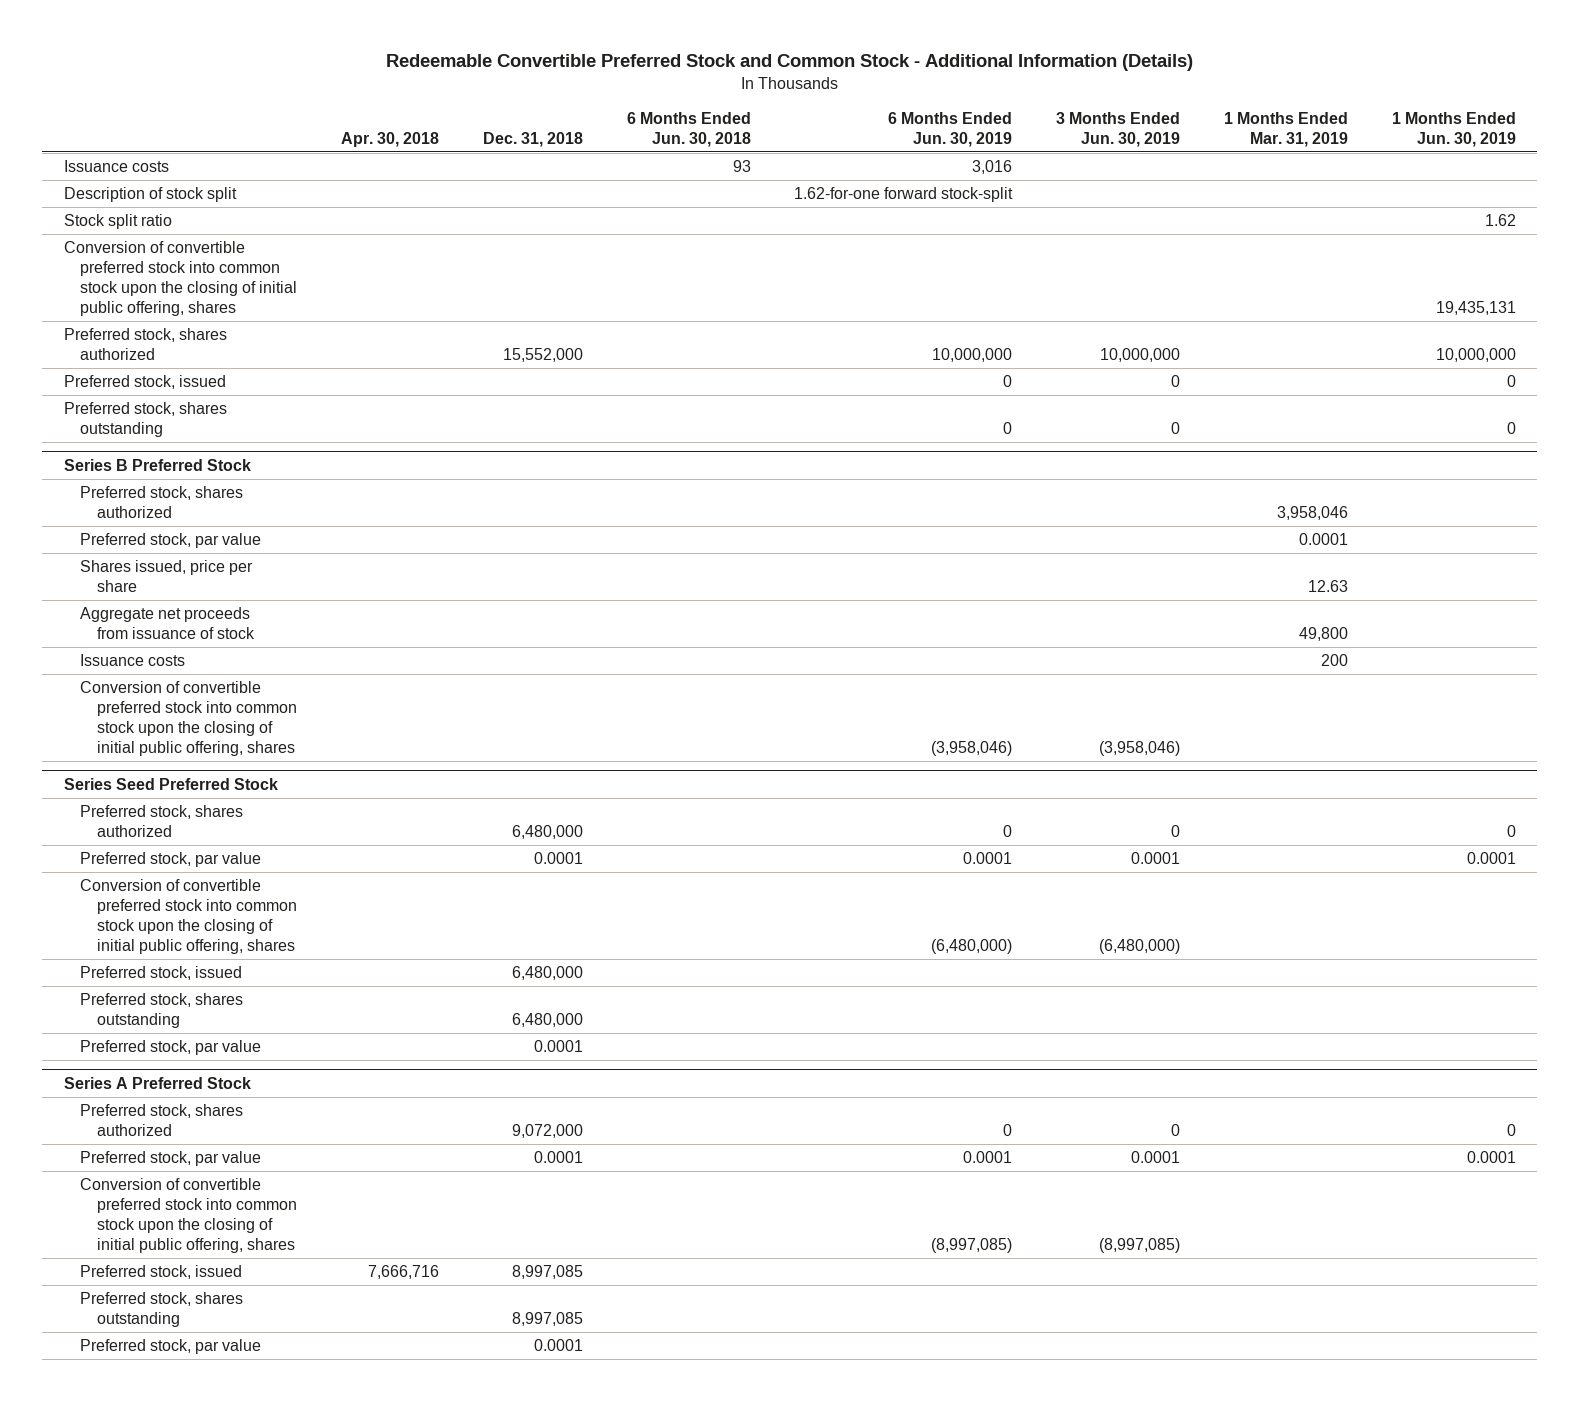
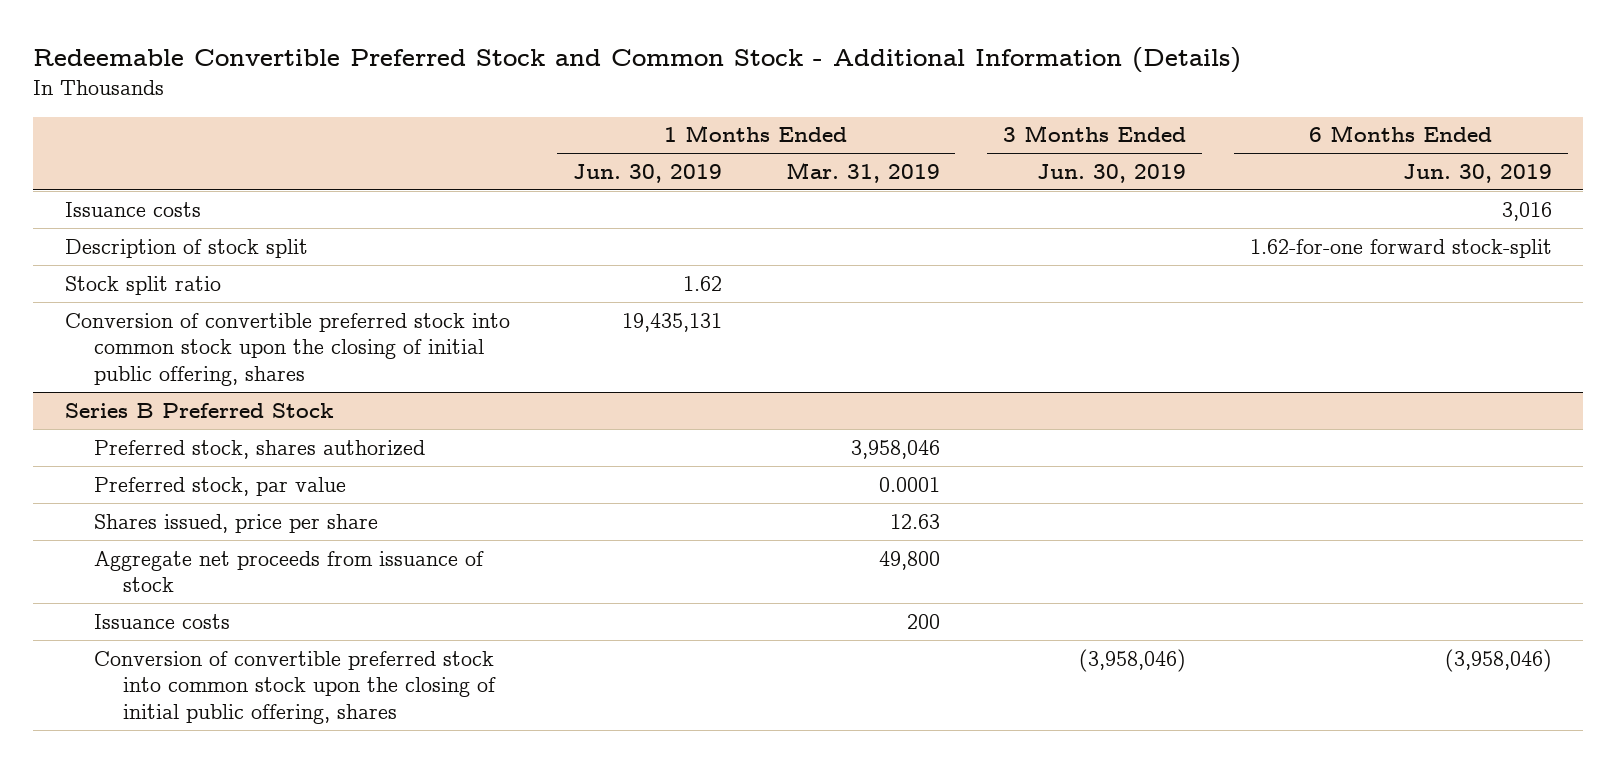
[341,131,440,147] Apr. 30, 2018 -> none
[482,131,583,147] Dec. 31, 2018 -> none
[626,111,751,147] 6 Months Ended Jun. 30, 2018 -> none
[64,328,228,360] Preferred stock, shares authorized -> none
[64,375,227,390] Preferred stock, issued -> none
[64,402,228,437] Preferred stock, shares outstanding -> none
[64,778,279,791] Series Seed Preferred Stock -> none
[80,805,244,837] Preferred stock, shares authorized -> none
[80,852,262,868] Preferred stock, par value -> none
[80,879,297,954] Conversion of convertible preferred stock into common stock upon the closing of initial public offering, shares -> none
[80,966,243,981] Preferred stock, issued -> none
[80,993,244,1028] Preferred stock, shares outstanding -> none
[80,1040,262,1056] Preferred stock, par value -> none
[64,1077,252,1090] Series A Preferred Stock -> none
[80,1104,244,1136] Preferred stock, shares authorized -> none
[80,1151,262,1167] Preferred stock, par value -> none
[80,1178,297,1253] Conversion of convertible preferred stock into common stock upon the closing of initial public offering, shares -> none
[80,1265,243,1280] Preferred stock, issued -> none
[80,1292,244,1327] Preferred stock, shares outstanding -> none
[80,1339,262,1355] Preferred stock, par value -> none

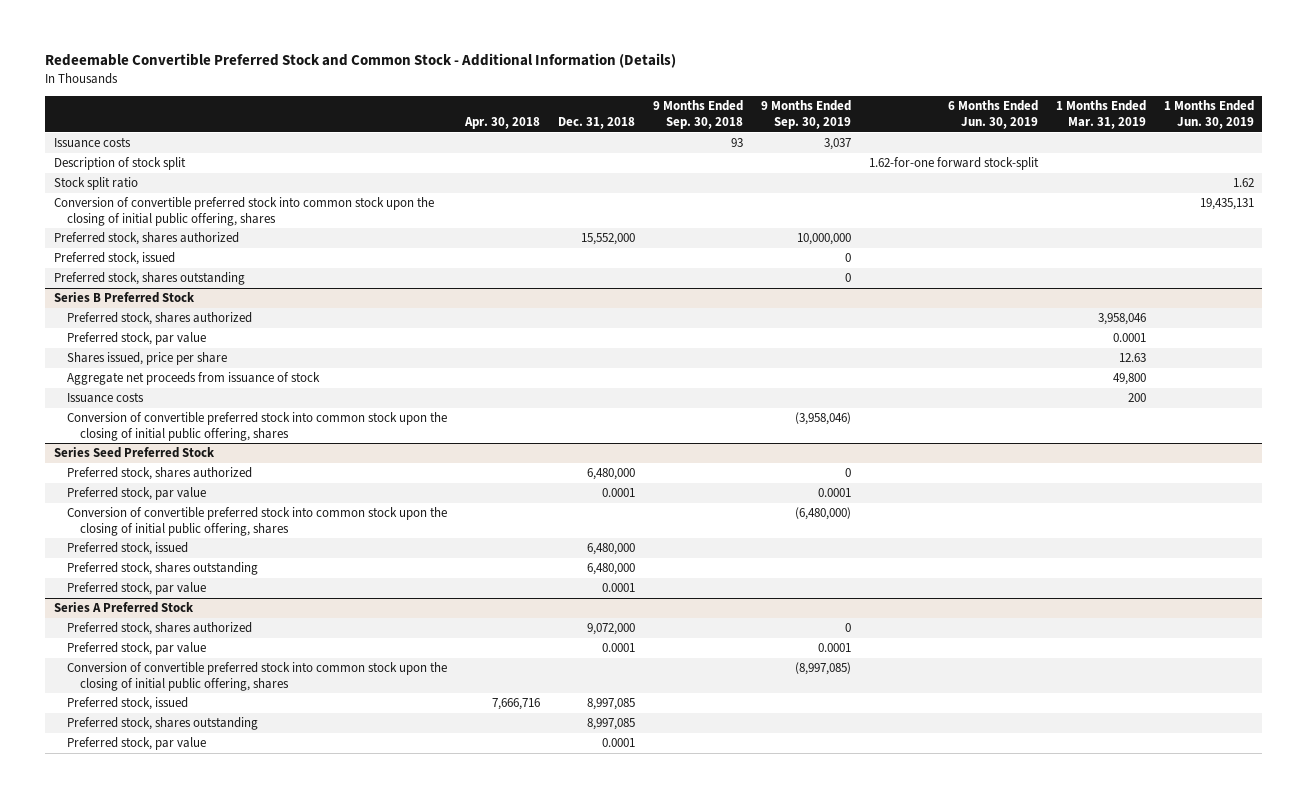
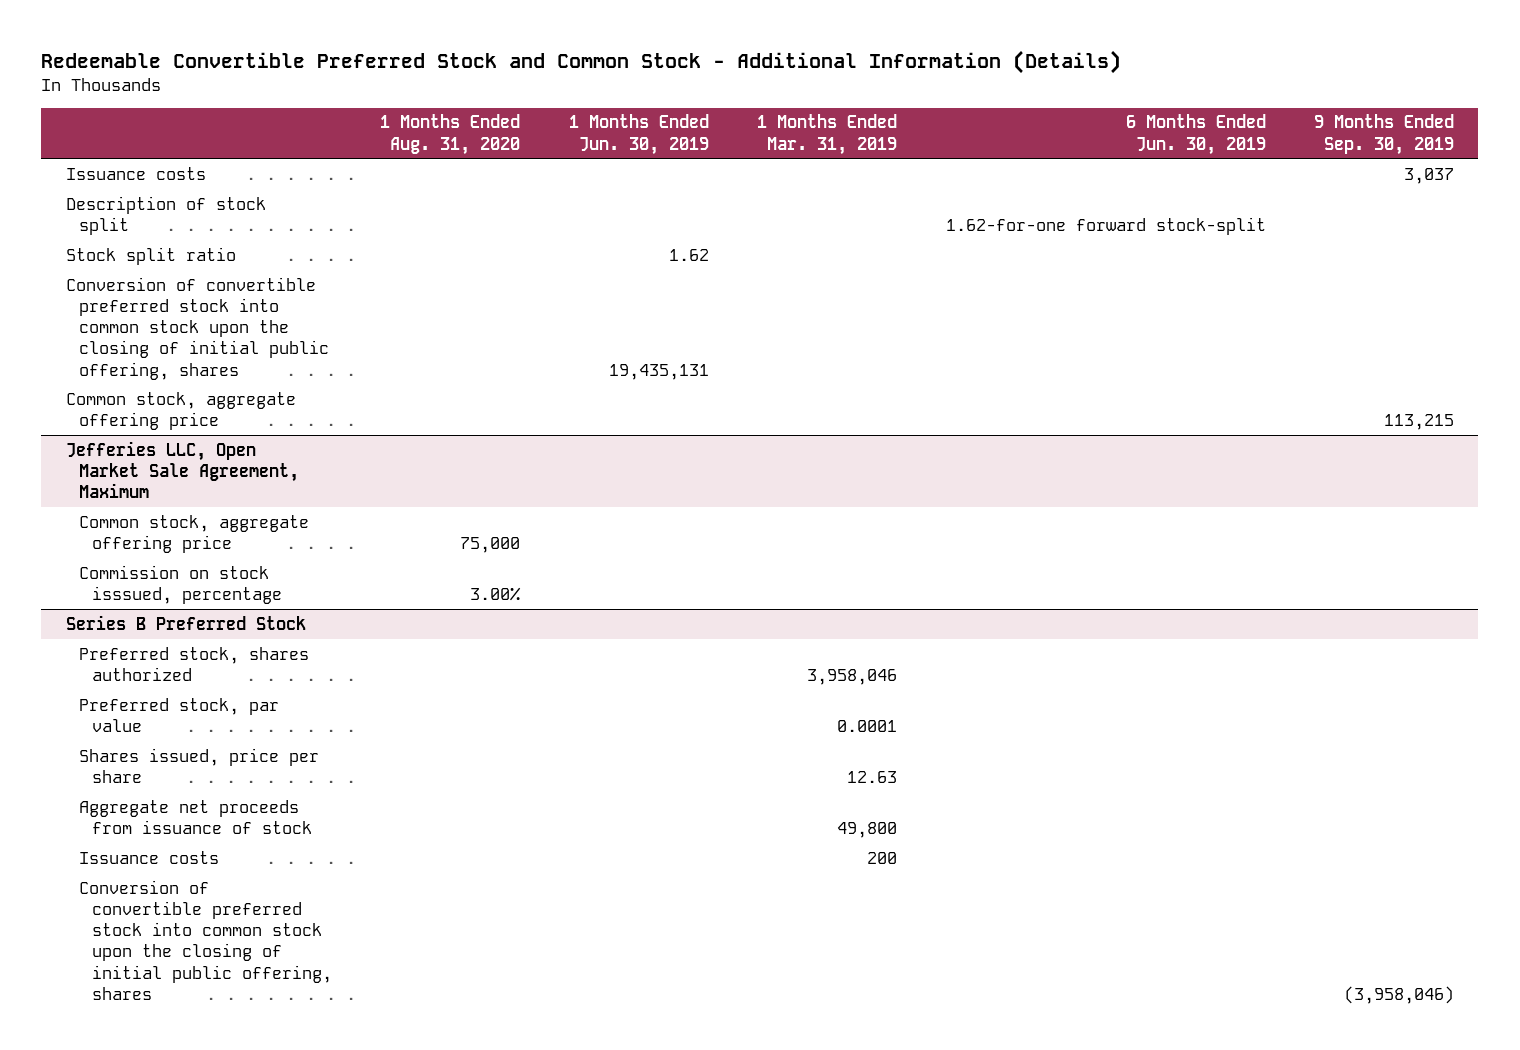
[463,117,540,130] Apr. 30, 2018 -> none
[557,117,635,130] Dec. 31, 2018 -> none
[652,100,743,130] 9 Months Ended Sep. 30, 2018 -> none
none -> [380,114,521,155] 1 Months Ended Aug. 31, 2020
[54,232,240,246] Preferred stock, shares authorized -> none
[54,252,176,266] Preferred stock, issued -> none
[54,272,246,286] Preferred stock, shares outstanding -> none
none -> [65,391,296,430] Common stock, aggregate offering price
none -> [65,440,299,499] Jefferies LLC, Open Market Sale Agreement, Maximum
none -> [78,514,309,553] Common stock, aggregate offering price
none -> [78,564,282,604] Commission on stock isssued, percentage
[54,447,216,459] Series Seed Preferred Stock -> none
[66,467,252,481] Preferred stock, shares authorized -> none
[66,487,206,501] Preferred stock, par value -> none
[66,507,447,536] Conversion of convertible preferred stock into common stock upon the closing of initial public offering, shares -> none
[66,542,188,556] Preferred stock, issued -> none
[66,562,258,576] Preferred stock, shares outstanding -> none
[66,582,206,596] Preferred stock, par value -> none
[54,602,195,614] Series A Preferred Stock -> none
[66,622,252,636] Preferred stock, shares authorized -> none
[66,642,206,656] Preferred stock, par value -> none
[66,662,447,691] Conversion of convertible preferred stock into common stock upon the closing of initial public offering, shares -> none
[66,697,188,711] Preferred stock, issued -> none
[66,717,258,731] Preferred stock, shares outstanding -> none
[66,737,206,751] Preferred stock, par value -> none

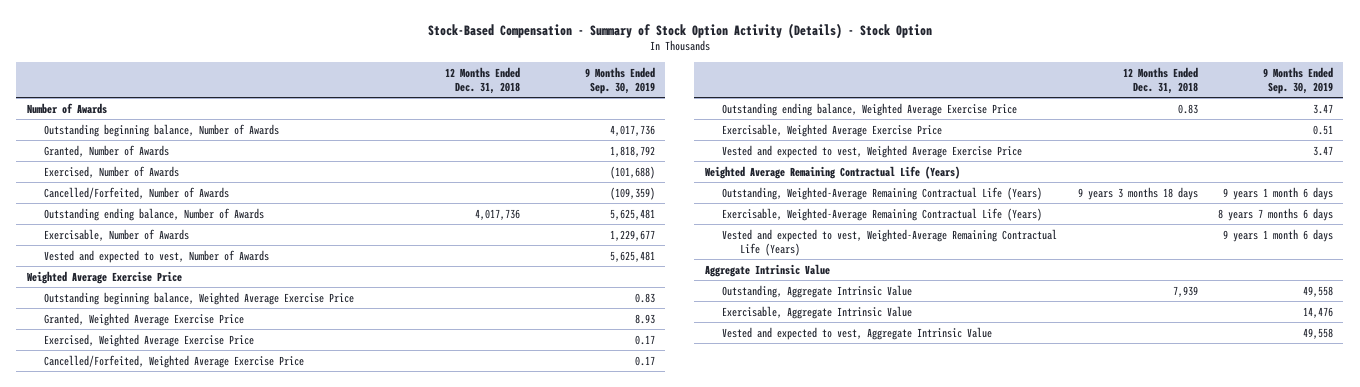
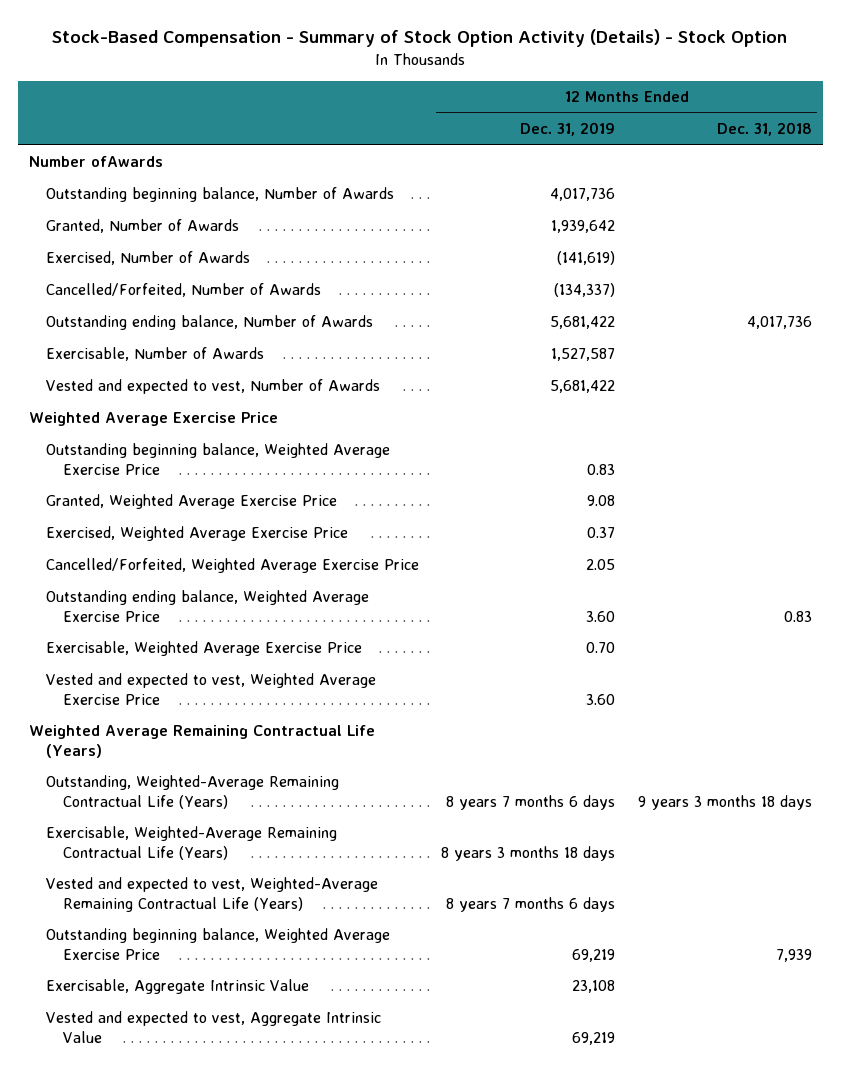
[585,66,656,94] 9 Months Ended Sep. 30, 2019 -> none
none -> [520,122,616,137] Dec. 31, 2019
[26,102,107,114] Number of Awards -> [29,156,164,168] Number ofAwards
[704,263,830,277] Aggregate Intrinsic Value -> none
[722,284,913,298] Outstanding, Aggregate Intrinsic Value -> [45,928,390,960] Outstanding beginning balance, Weighted Average Exercise Price

